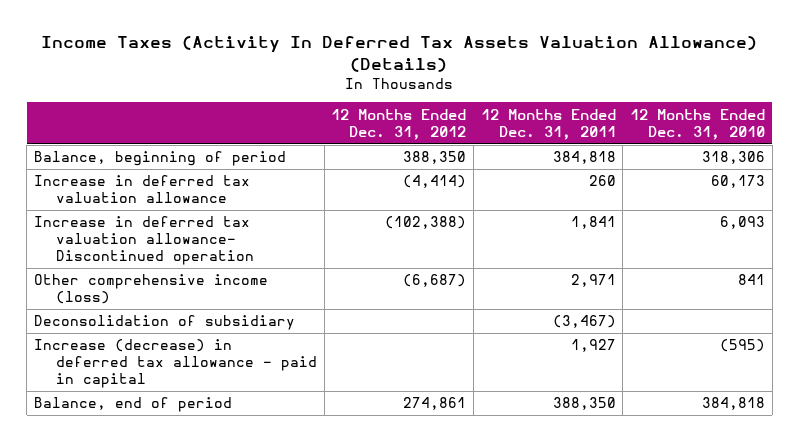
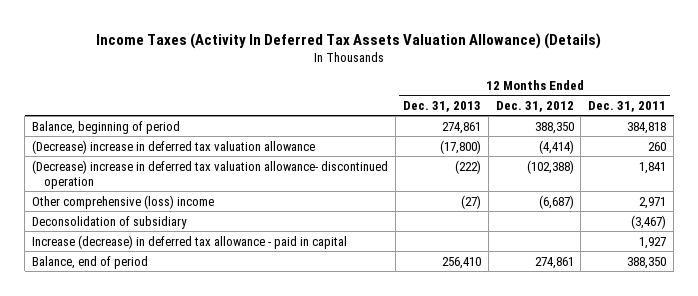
[629,108,765,140] 12 Months Ended Dec. 31, 2010 -> none
none -> [402,100,481,112] Dec. 31, 2013
[33,175,250,204] Increase in deferred tax valuation allowance -> [32,139,316,154] (Decrease) increase in deferred tax valuation allowance
[33,216,254,266] Increase in deferred tax valuation allowance- Discontinued operation -> [32,159,389,189] (Decrease) increase in deferred tax valuation allowance- discontinued operation
[33,274,268,305] Other comprehensive income (loss) -> [32,194,215,209] Other comprehensive (loss) income

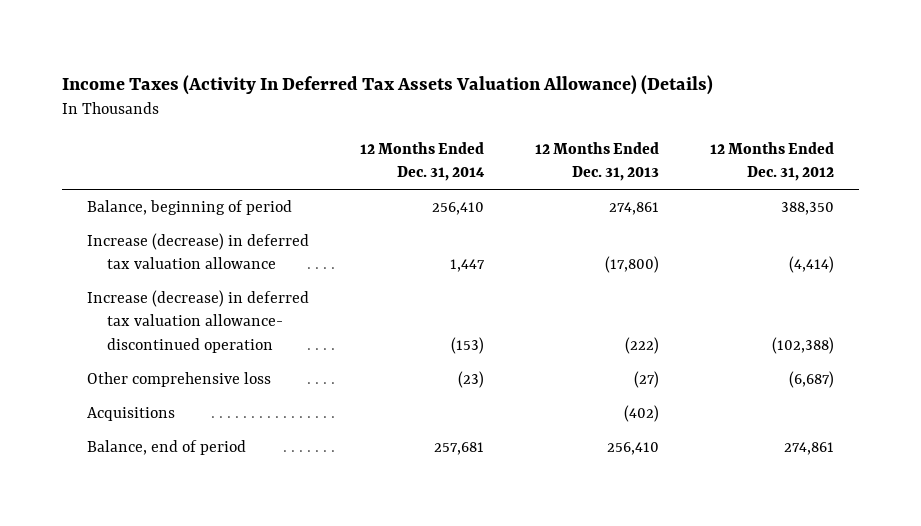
[588,100,667,112] Dec. 31, 2011 -> none
none -> [360,141,486,182] 12 Months Ended Dec. 31, 2014
[32,215,188,229] Deconsolidation of subsidiary -> none
[32,234,348,249] Increase (decrease) in deferred tax allowance - paid in capital -> none
[32,139,316,154] (Decrease) increase in deferred tax valuation allowance -> [87,233,310,270] Increase (decrease) in deferred tax valuation allowance
[32,159,389,189] (Decrease) increase in deferred tax valuation allowance- discontinued operation -> [87,290,310,353] Increase (decrease) in deferred tax valuation allowance- discontinued operation
[32,194,215,209] Other comprehensive (loss) income -> [87,372,272,388] Other comprehensive loss
none -> [87,407,176,422] Acquisitions

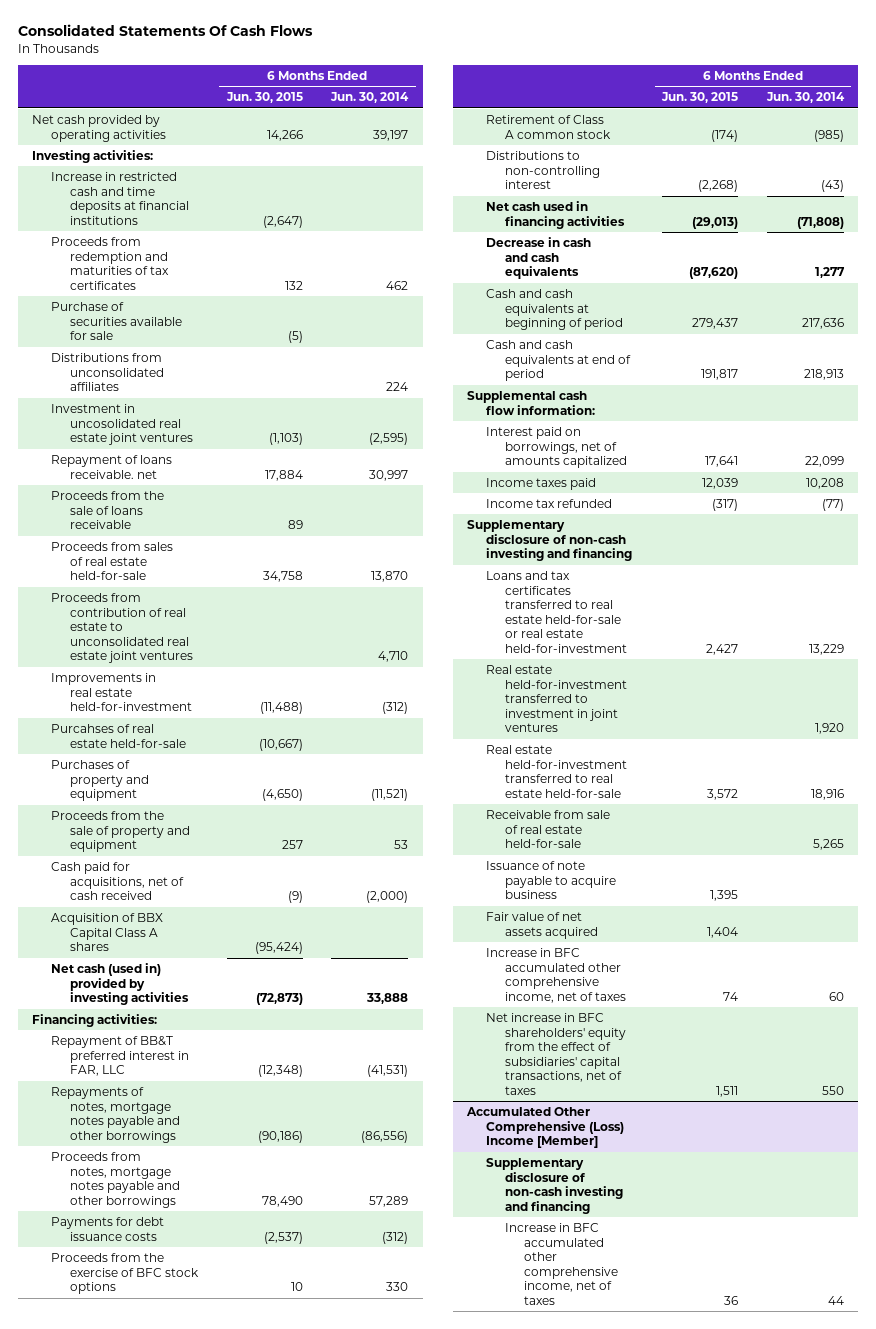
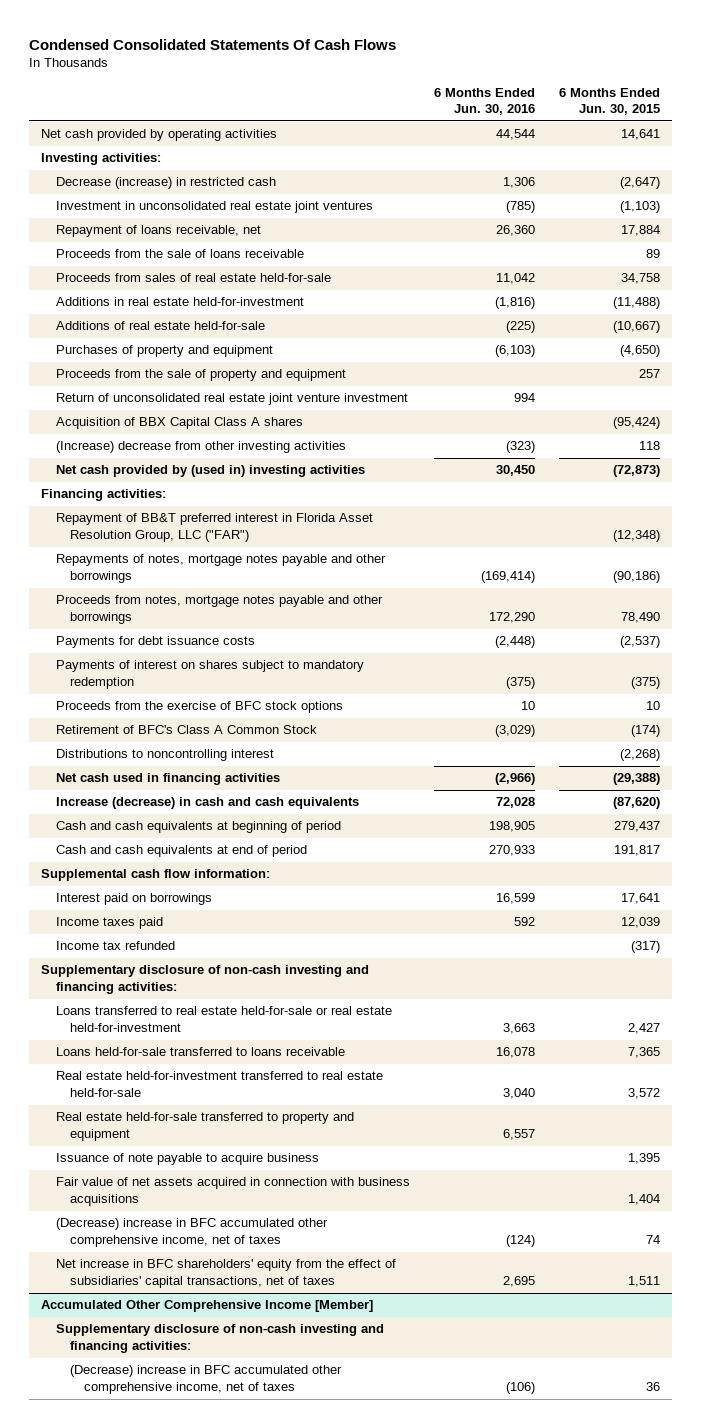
[17,24,313,37] Consolidated Statements Of Cash Flows -> [29,38,397,50] Condensed Consolidated Statements Of Cash Flows
[330,92,410,104] Jun. 30, 2014 -> none
none -> [433,87,535,116] 6 Months Ended Jun. 30, 2016
[266,129,303,141] 14,266 -> [620,129,660,141] 14,641
[50,236,169,290] Proceeds from redemption and maturities of tax certificates -> none
[50,301,182,341] Purchase of securities available for sale -> none
[50,352,164,392] Distributions from unconsolidated affiliates -> none
[50,171,189,225] Increase in restricted cash and time deposits at financial institutions -> [55,177,276,190] Decrease (increase) in restricted cash
[50,403,193,446] Investment in uncosolidated real estate joint ventures -> [55,201,373,214] Investment in unconsolidated real estate joint ventures
[50,454,172,479] Repayment of loans receivable. net -> [55,225,261,238] Repayment of loans receivable, net
[50,592,193,664] Proceeds from contribution of real estate to unconsolidated real estate joint ventures -> none
[50,672,192,712] Improvements in real estate held-for-investment -> [55,297,304,307] Additions in real estate held-for-investment
[50,723,186,748] Purcahses of real estate held-for-sale -> [55,321,265,331] Additions of real estate held-for-sale
[50,861,184,901] Cash paid for acquisitions, net of cash received -> none
none -> [55,393,408,406] Return of unconsolidated real estate joint venture investment
none -> [55,441,346,454] (Increase) decrease from other investing activities
[50,962,189,1006] Net cash (used in) provided by investing activities -> [55,465,365,478] Net cash provided by (used in) investing activities
[50,1035,189,1077] Repayment of BB&T preferred interest in FAR, LLC -> [55,513,373,543] Repayment of BB&T preferred interest in Florida Asset Resolution Group, LLC ("FAR")
none -> [55,660,364,690] Payments of interest on shares subject to mandatory redemption
[486,114,612,139] Retirement of Class A common stock -> [55,725,317,735] Retirement of BFC's Class A Common Stock
[486,150,601,190] Distributions to non-controlling interest -> [55,749,274,762] Distributions to noncontrolling interest
[691,216,738,229] (29,013) -> [612,773,660,786] (29,388)
[486,236,592,280] Decrease in cash and cash equivalents -> [55,797,359,810] Increase (decrease) in cash and cash equivalents
[486,426,628,469] Interest paid on borrowings, net of amounts capitalized -> [55,893,212,906] Interest paid on borrowings
[486,664,628,733] Real estate held-for-investment transferred to investment in joint ventures -> none
[467,519,633,562] Supplementary disclosure of non-cash investing and financing -> [41,965,370,995] Supplementary disclosure of non-cash investing and financing activities:
[486,570,628,653] Loans and tax certificates transferred to real estate held-for-sale or real estate held-for-investment -> [55,1006,392,1033] Loans transferred to real estate held-for-sale or real estate held-for-investment
none -> [55,1047,345,1057] Loans held-for-sale transferred to loans receivable
[486,809,611,849] Receivable from sale of real estate held-for-sale -> none
none -> [55,1112,354,1142] Real estate held-for-sale transferred to property and equipment
[486,911,599,939] Fair value of net assets acquired -> [55,1177,410,1207] Fair value of net assets acquired in connection with business acquisitions
[486,947,627,1003] Increase in BFC accumulated other comprehensive income, net of taxes -> [55,1218,328,1248] (Decrease) increase in BFC accumulated other comprehensive income, net of taxes
[466,1106,625,1149] Accumulated Other Comprehensive (Loss) Income [Member] -> [41,1300,374,1313] Accumulated Other Comprehensive Income [Member]
[486,1157,624,1214] Supplementary disclosure of non-cash investing and financing -> [55,1324,384,1354] Supplementary disclosure of non-cash investing and financing activities:
[505,1222,619,1305] Increase in BFC accumulated other comprehensive income, net of taxes -> [69,1365,342,1395] (Decrease) increase in BFC accumulated other comprehensive income, net of taxes

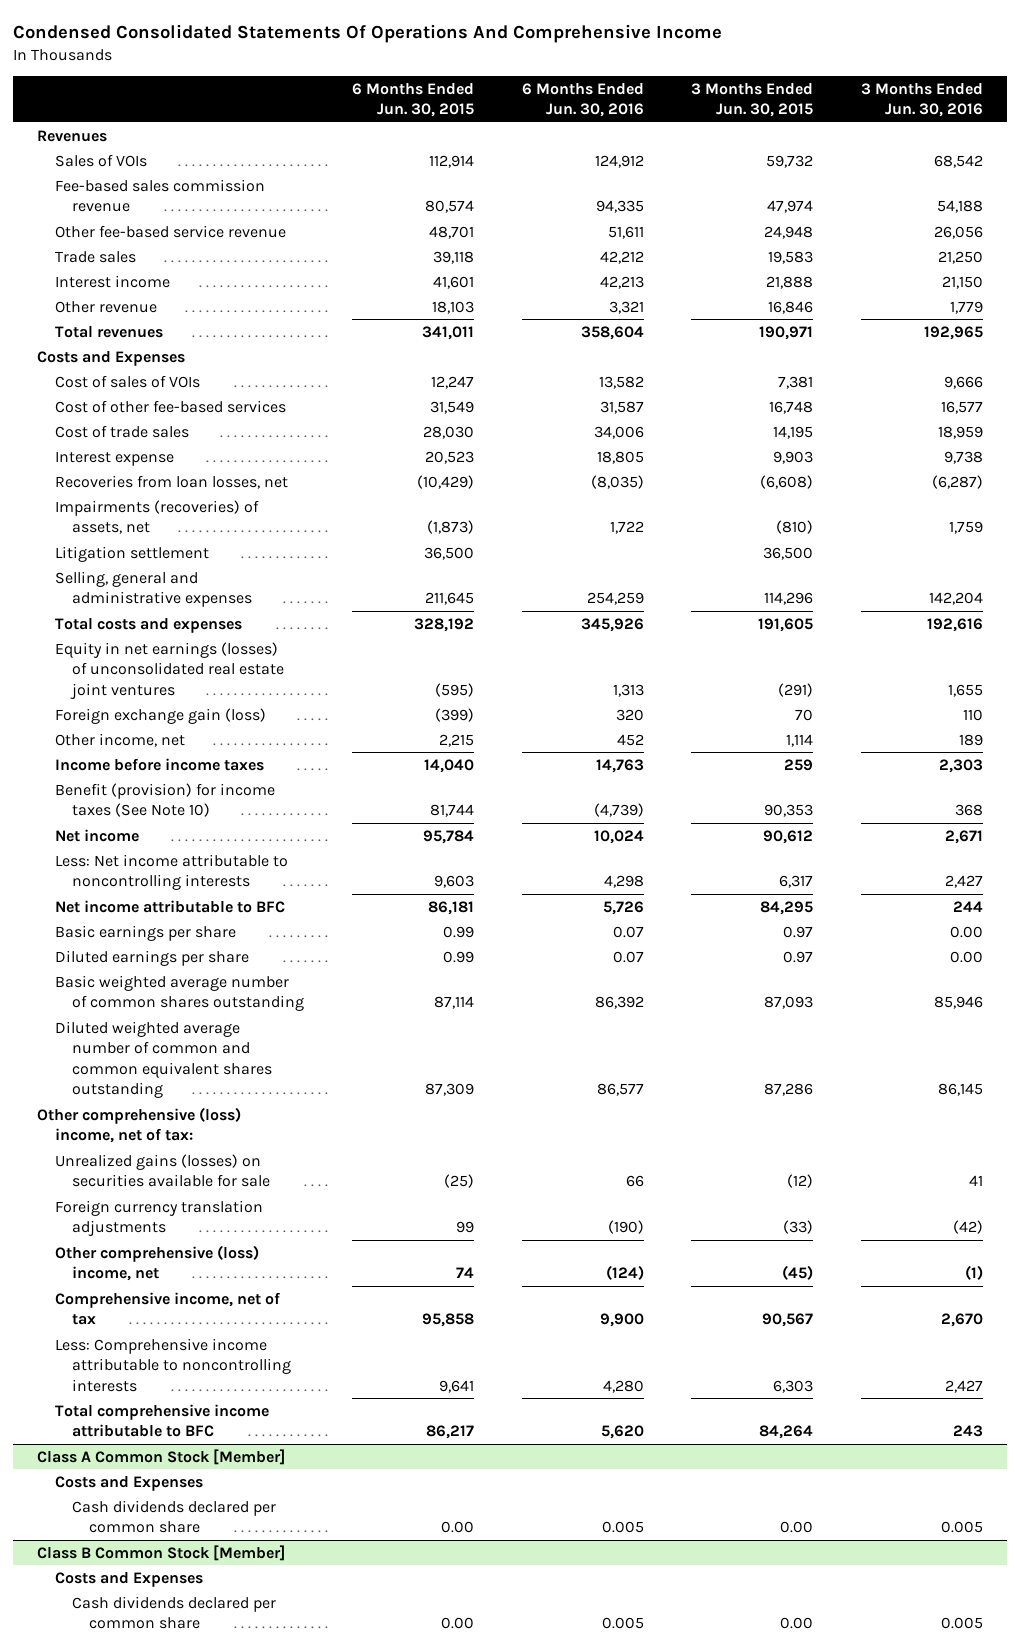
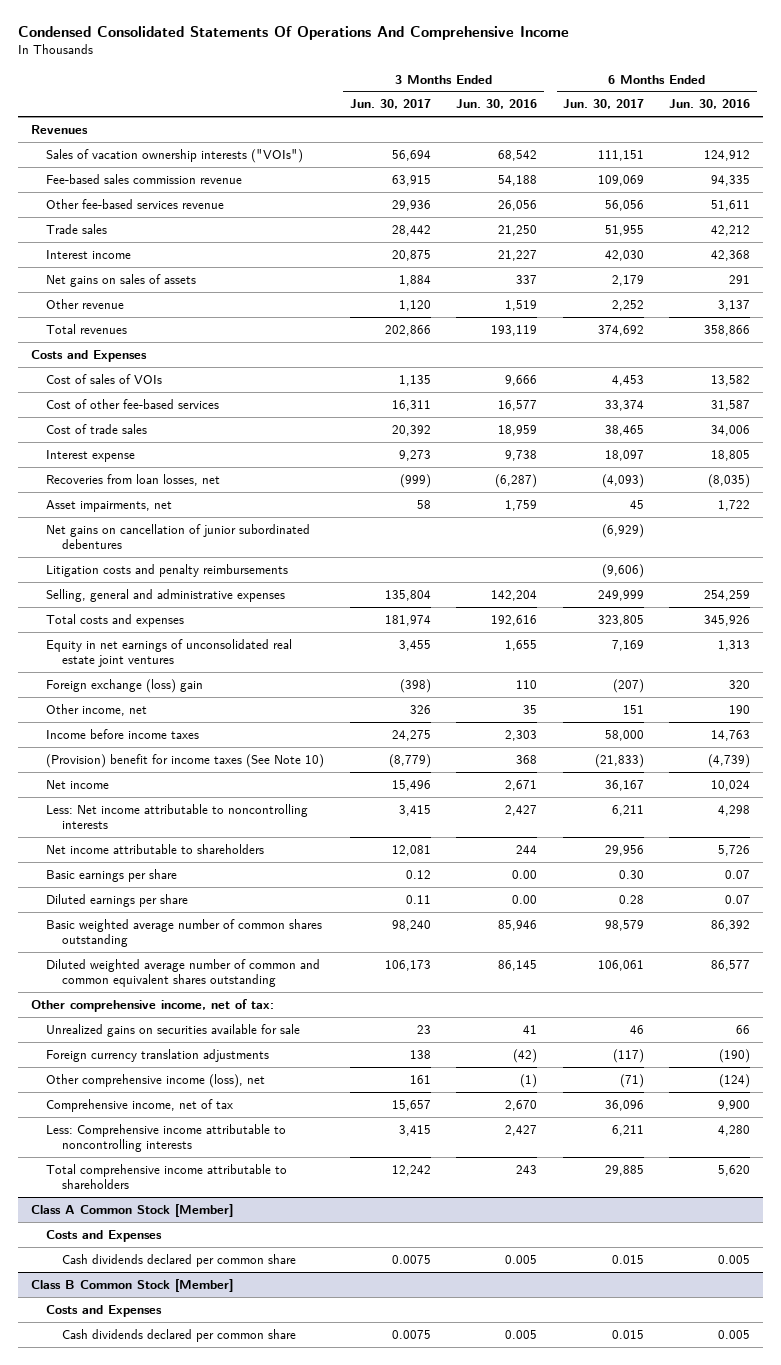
[351,82,474,118] 6 Months Ended Jun. 30, 2015 -> none
[691,82,814,118] 3 Months Ended Jun. 30, 2015 -> none
none -> [349,99,431,110] Jun. 30, 2017
none -> [562,99,644,110] Jun. 30, 2017
[54,153,147,167] Sales of VOIs -> [46,148,304,163] Sales of vacation ownership interests ("VOIs")
[54,224,286,238] Other fee-based service revenue -> [46,198,225,209] Other fee-based services revenue
[599,275,644,289] 42,213 -> [711,249,751,261] 42,368
[942,275,984,289] 21,150 -> [498,249,538,261] 21,227
none -> [46,273,197,287] Net gains on sales of assets
[608,300,644,314] 3,321 -> [718,299,751,311] 3,137
[950,300,984,314] 1,779 -> [505,299,538,311] 1,519
[580,325,644,340] 358,604 -> [704,324,751,336] 358,866
[924,325,984,340] 192,965 -> [491,324,538,336] 193,119
[54,499,259,535] Impairments (recoveries) of assets, net -> [46,499,173,512] Asset impairments, net
none -> [46,523,311,550] Net gains on cancellation of junior subordinated debentures
[54,545,209,562] Litigation settlement -> [46,563,289,577] Litigation costs and penalty reimbursements
[54,641,284,699] Equity in net earnings (losses) of unconsolidated real estate joint ventures -> [46,638,293,668] Equity in net earnings of unconsolidated real estate joint ventures
[54,707,266,724] Foreign exchange gain (loss) -> [46,678,204,693] Foreign exchange (loss) gain
[616,733,644,746] 452 -> [729,704,751,714] 190
[959,733,984,746] 189 -> [523,704,538,714] 35
[54,782,275,818] Benefit (provision) for income taxes (See Note 10) -> [46,753,325,768] (Provision) benefit for income taxes (See Note 10)
[54,899,285,913] Net income attributable to BFC -> [46,843,265,854] Net income attributable to shareholders
[37,1106,242,1144] Other comprehensive (loss) income, net of tax: -> [30,998,274,1012] Other comprehensive income, net of tax:
[54,1153,270,1188] Unrealized gains (losses) on securities available for sale -> [46,1023,301,1037] Unrealized gains on securities available for sale
[54,1244,259,1282] Other comprehensive (loss) income, net -> [46,1073,266,1088] Other comprehensive income (loss), net
[54,1403,269,1438] Total comprehensive income attributable to BFC -> [46,1163,288,1190] Total comprehensive income attributable to shareholders

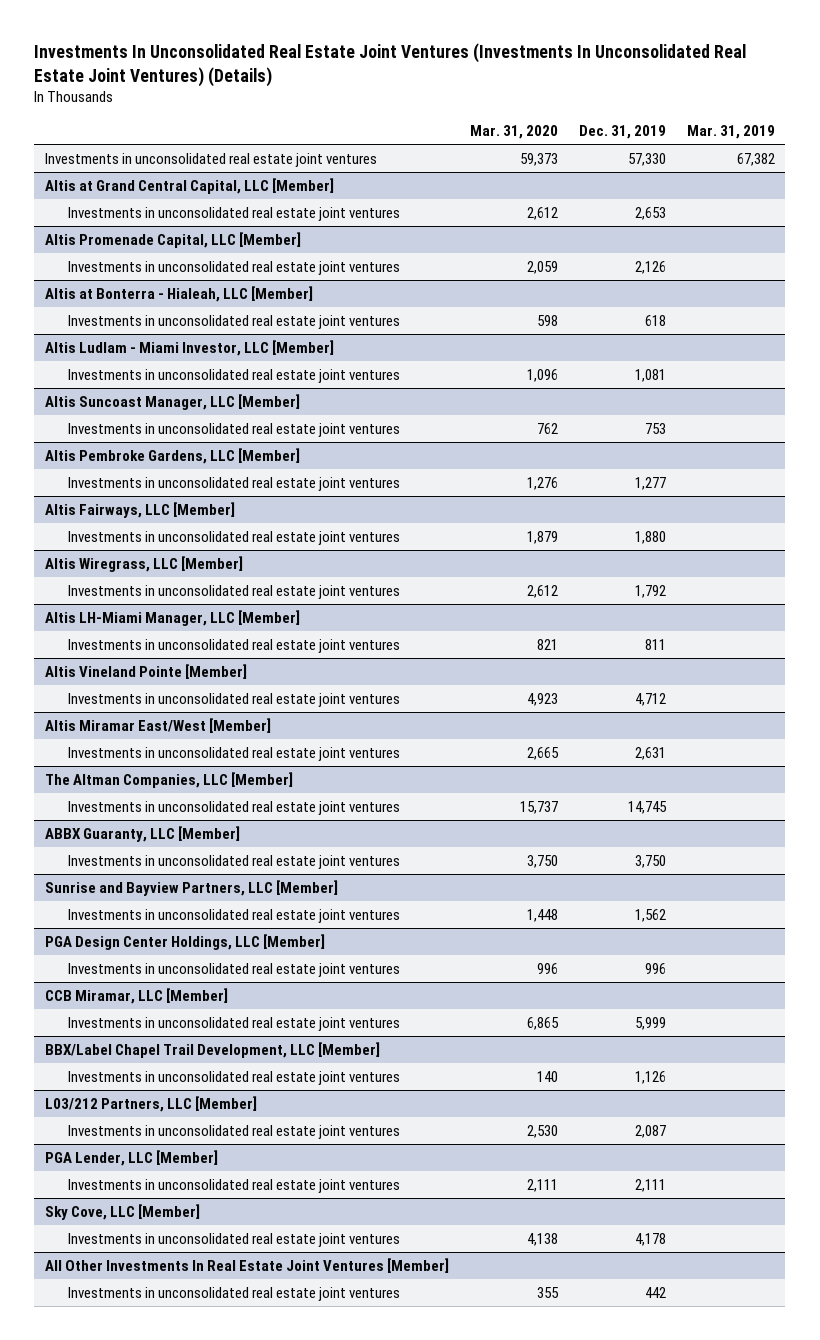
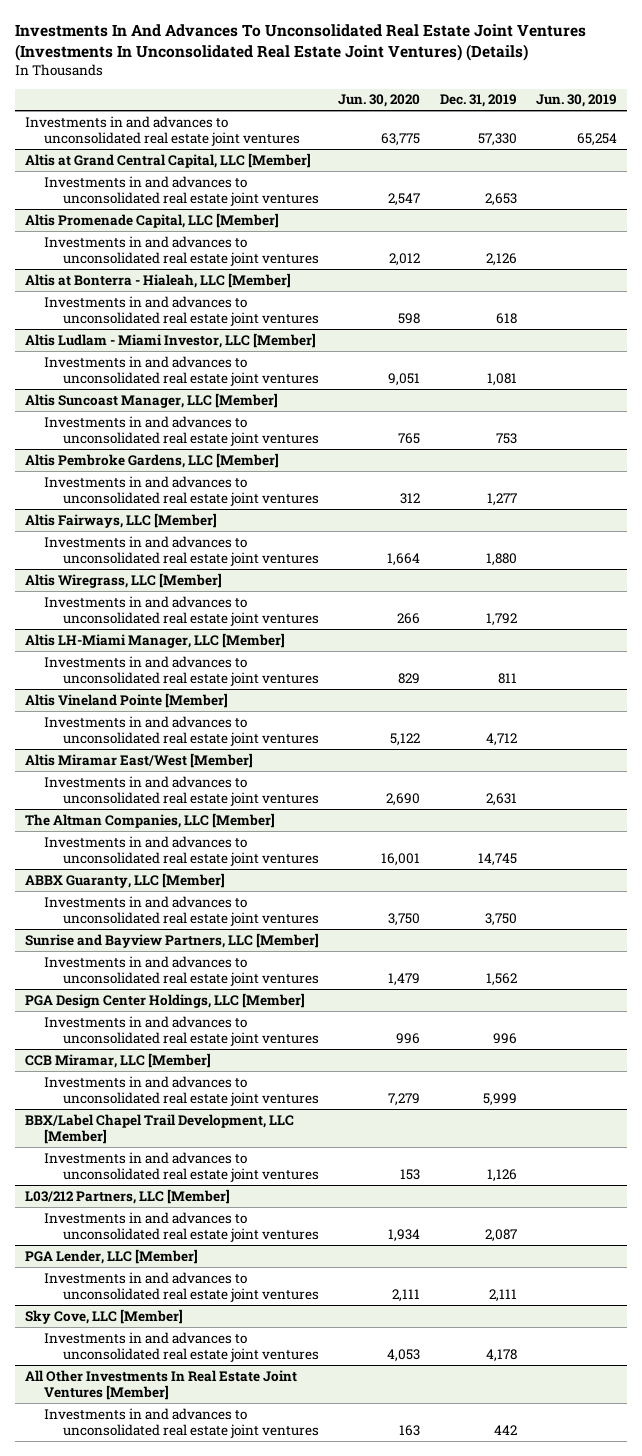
[34,43,747,87] Investments In Unconsolidated Real Estate Joint Ventures (Investments In Unconsolidated Real Estate Joint Ventures) (Details) -> [15,23,587,61] Investments In And Advances To Unconsolidated Real Estate Joint Ventures (Investments In Unconsolidated Real Estate Joint Ventures) (Details)
[469,125,558,140] Mar. 31, 2020 -> none
[686,125,775,140] Mar. 31, 2019 -> none
none -> [338,94,421,108] Jun. 30, 2020
none -> [536,94,618,108] Jun. 30, 2019
[44,152,377,167] Investments in unconsolidated real estate joint ventures -> [24,115,300,146] Investments in and advances to unconsolidated real estate joint ventures
[68,206,401,221] Investments in unconsolidated real estate joint ventures -> [43,175,320,206] Investments in and advances to unconsolidated real estate joint ventures
[68,260,401,275] Investments in unconsolidated real estate joint ventures -> [43,235,320,266] Investments in and advances to unconsolidated real estate joint ventures
[68,314,401,329] Investments in unconsolidated real estate joint ventures -> [43,295,320,326] Investments in and advances to unconsolidated real estate joint ventures
[68,368,401,383] Investments in unconsolidated real estate joint ventures -> [43,355,320,386] Investments in and advances to unconsolidated real estate joint ventures
[68,422,401,437] Investments in unconsolidated real estate joint ventures -> [43,415,320,446] Investments in and advances to unconsolidated real estate joint ventures
[68,476,401,491] Investments in unconsolidated real estate joint ventures -> [43,475,320,506] Investments in and advances to unconsolidated real estate joint ventures
[68,530,401,545] Investments in unconsolidated real estate joint ventures -> [43,535,320,566] Investments in and advances to unconsolidated real estate joint ventures
[68,584,401,599] Investments in unconsolidated real estate joint ventures -> [43,595,320,626] Investments in and advances to unconsolidated real estate joint ventures
[68,638,401,653] Investments in unconsolidated real estate joint ventures -> [43,655,320,686] Investments in and advances to unconsolidated real estate joint ventures
[68,692,401,707] Investments in unconsolidated real estate joint ventures -> [43,715,320,746] Investments in and advances to unconsolidated real estate joint ventures
[68,746,401,761] Investments in unconsolidated real estate joint ventures -> [43,775,320,806] Investments in and advances to unconsolidated real estate joint ventures
[68,800,401,815] Investments in unconsolidated real estate joint ventures -> [43,835,320,866] Investments in and advances to unconsolidated real estate joint ventures
[68,854,401,869] Investments in unconsolidated real estate joint ventures -> [43,895,320,926] Investments in and advances to unconsolidated real estate joint ventures
[68,908,401,923] Investments in unconsolidated real estate joint ventures -> [43,955,320,986] Investments in and advances to unconsolidated real estate joint ventures
[68,962,401,977] Investments in unconsolidated real estate joint ventures -> [43,1015,320,1046] Investments in and advances to unconsolidated real estate joint ventures
[68,1016,401,1031] Investments in unconsolidated real estate joint ventures -> [43,1075,320,1106] Investments in and advances to unconsolidated real estate joint ventures
[68,1070,401,1085] Investments in unconsolidated real estate joint ventures -> [43,1151,320,1182] Investments in and advances to unconsolidated real estate joint ventures
[68,1124,401,1139] Investments in unconsolidated real estate joint ventures -> [43,1211,320,1242] Investments in and advances to unconsolidated real estate joint ventures
[68,1178,401,1193] Investments in unconsolidated real estate joint ventures -> [43,1271,320,1302] Investments in and advances to unconsolidated real estate joint ventures
[68,1232,401,1247] Investments in unconsolidated real estate joint ventures -> [43,1331,320,1362] Investments in and advances to unconsolidated real estate joint ventures
[68,1286,401,1301] Investments in unconsolidated real estate joint ventures -> [43,1407,320,1438] Investments in and advances to unconsolidated real estate joint ventures

